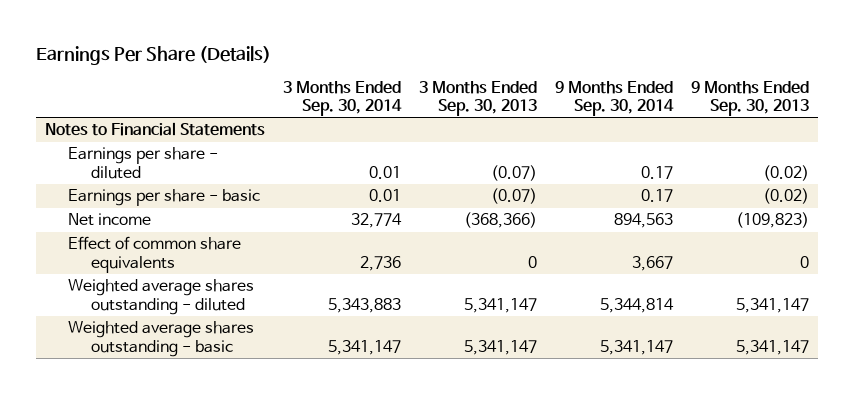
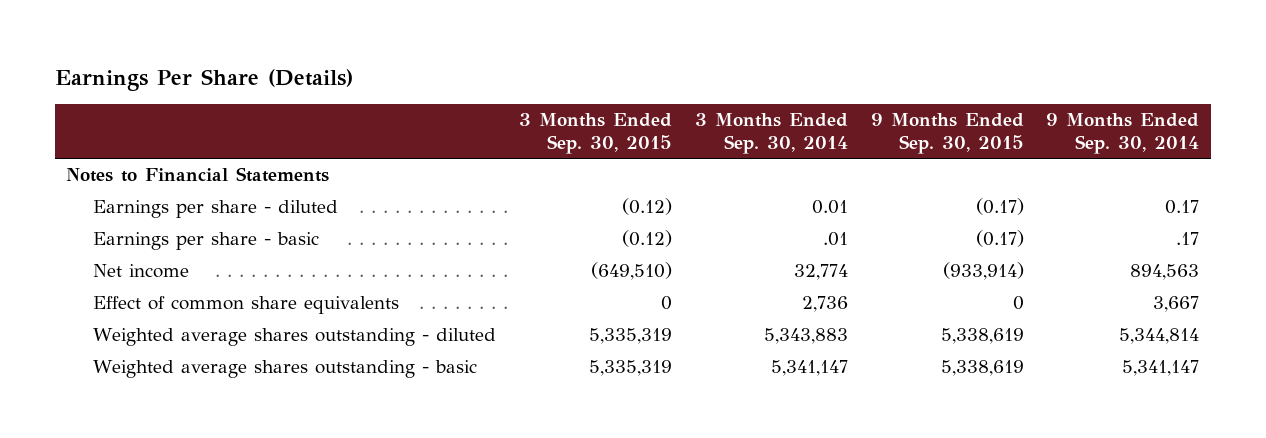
[418,80,537,116] 3 Months Ended Sep. 30, 2013 -> none
[690,80,809,116] 9 Months Ended Sep. 30, 2013 -> none
none -> [519,112,673,154] 3 Months Ended Sep. 30, 2015
none -> [870,112,1024,154] 9 Months Ended Sep. 30, 2015
[368,189,401,203] 0.01 -> [822,232,848,247] .01
[640,189,673,203] 0.17 -> [1176,232,1200,246] .17

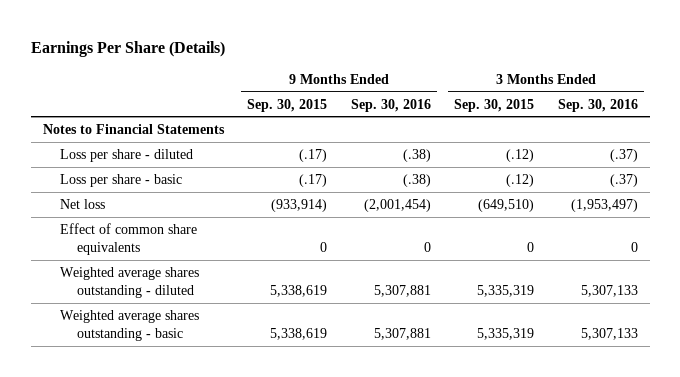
[694,112,848,154] 3 Months Ended Sep. 30, 2014 -> none
[1046,112,1200,154] 9 Months Ended Sep. 30, 2014 -> none
none -> [350,98,431,112] Sep. 30, 2016
none -> [557,98,638,112] Sep. 30, 2016
[93,200,339,219] Earnings per share - diluted -> [59,149,193,163] Loss per share - diluted
[622,198,673,216] (0.12) -> [506,149,535,163] (.12)
[975,198,1024,216] (0.17) -> [299,149,328,163] (.17)
[93,232,320,251] Earnings per share - basic -> [59,174,182,188] Loss per share - basic
[622,230,673,248] (0.12) -> [506,174,535,188] (.12)
[975,230,1024,248] (0.17) -> [299,174,328,188] (.17)
[93,264,190,279] Net income -> [59,199,105,210] Net loss

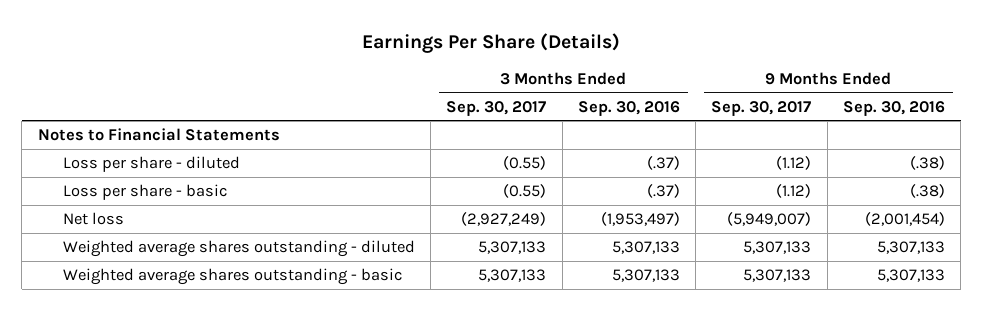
[247,98,328,112] Sep. 30, 2015 -> none
[454,98,535,112] Sep. 30, 2015 -> none
none -> [446,100,547,116] Sep. 30, 2017
none -> [711,100,812,116] Sep. 30, 2017
[59,223,197,256] Effect of common share equivalents -> none
[373,285,431,298] 5,307,881 -> [876,241,945,255] 5,307,133
[373,328,431,341] 5,307,881 -> [876,269,945,283] 5,307,133

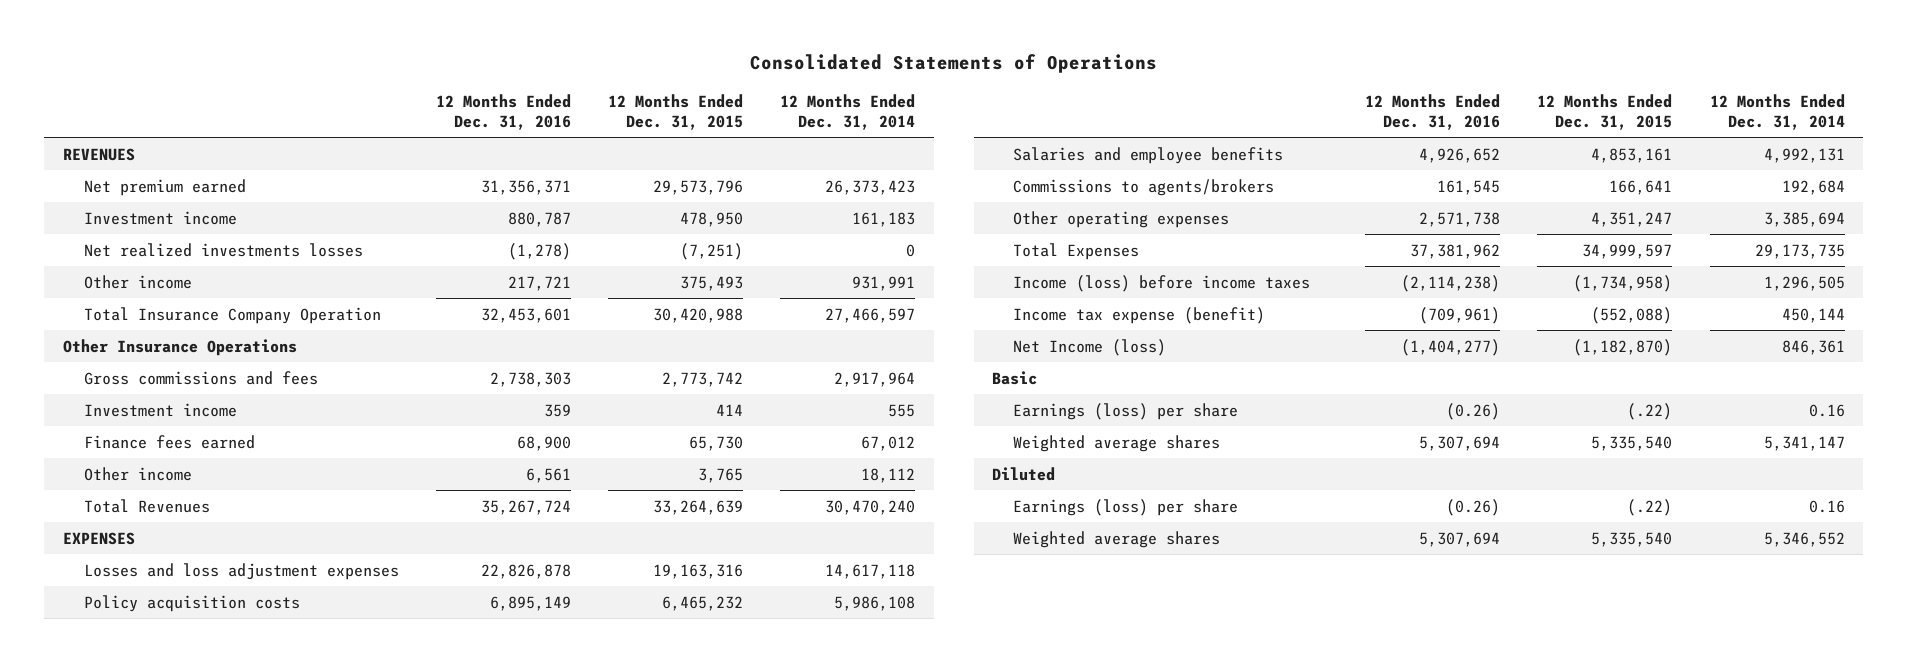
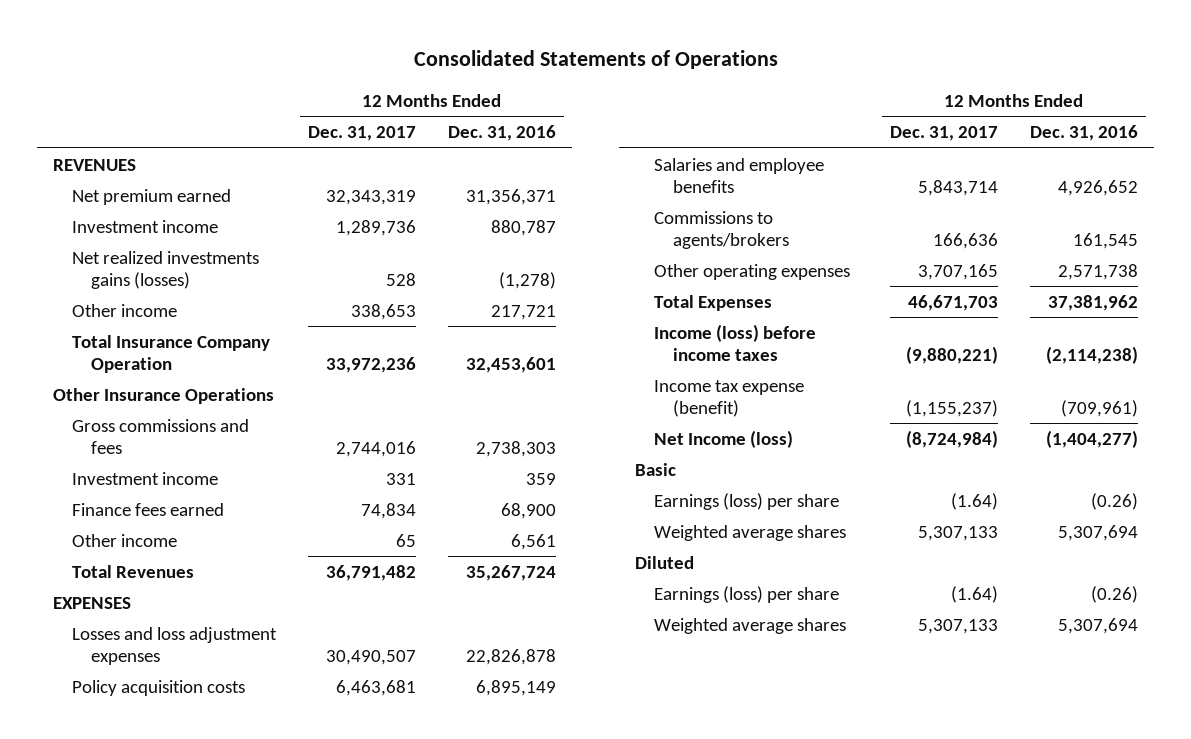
[607,93,743,130] 12 Months Ended Dec. 31, 2015 -> none
[780,93,916,130] 12 Months Ended Dec. 31, 2014 -> none
none -> [307,126,416,142] Dec. 31, 2017
[83,242,363,257] Net realized investments losses -> [71,250,259,289] Net realized investments gains (losses)

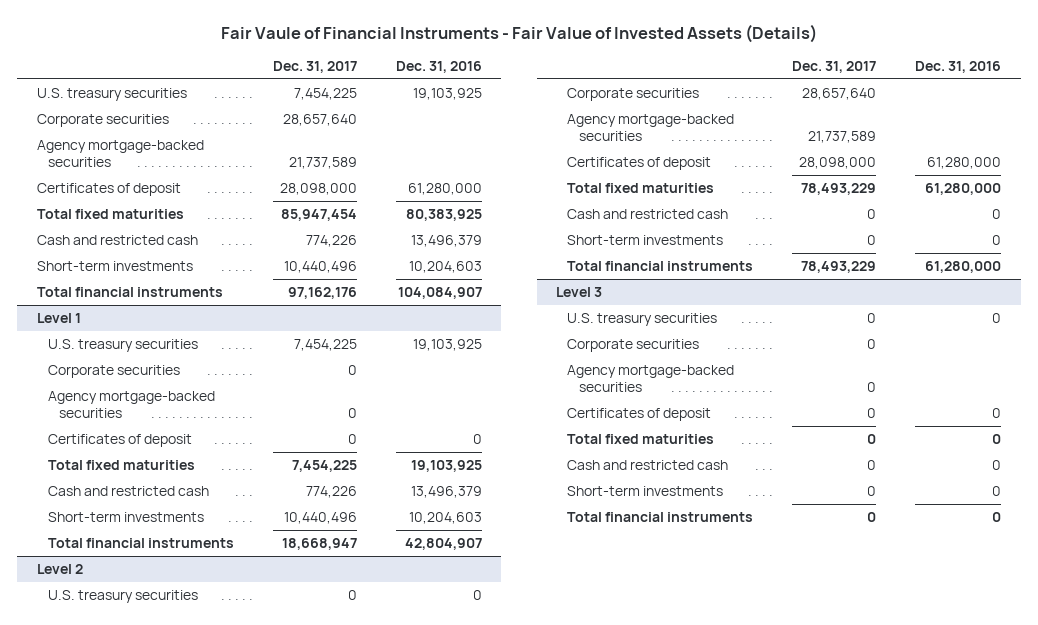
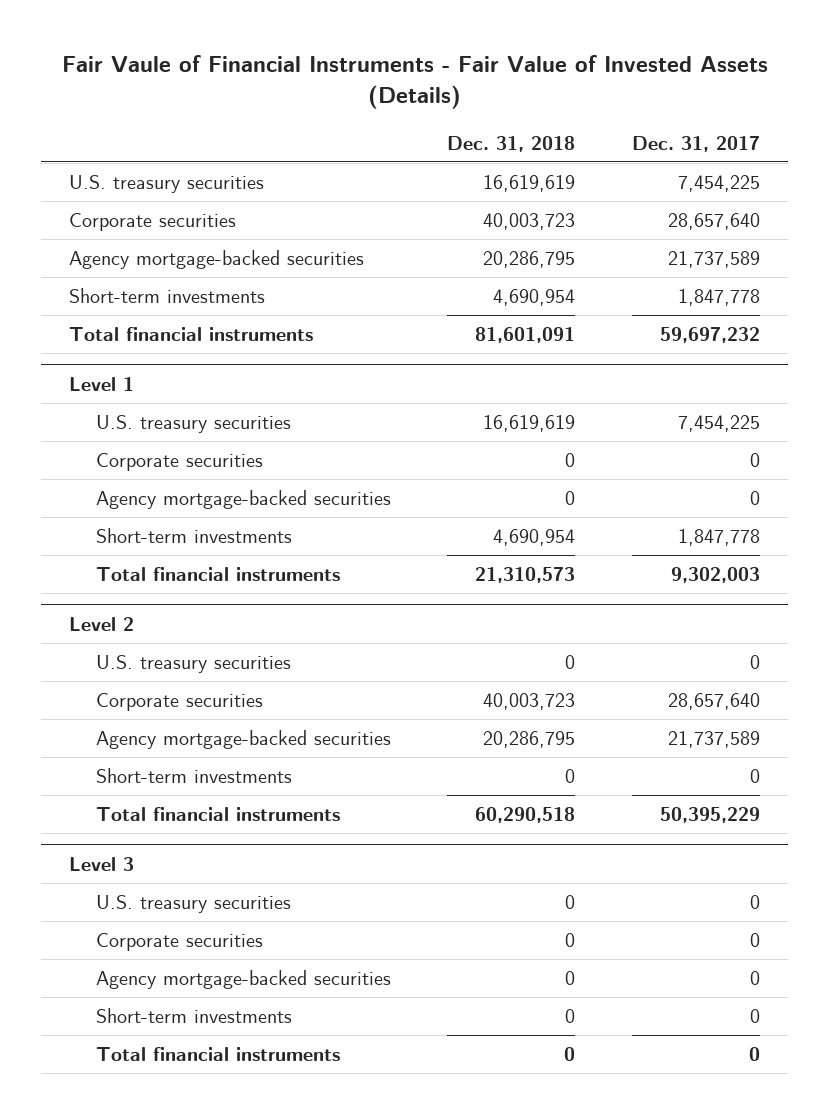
[395,61,482,74] Dec. 31, 2016 -> none
none -> [447,135,576,152] Dec. 31, 2018
[36,182,181,196] Certificates of deposit -> none
[36,208,184,219] Total fixed maturities -> none
[36,234,198,245] Cash and restricted cash -> none
[283,260,357,273] 10,440,496 -> [677,289,760,307] 1,847,778
[287,286,357,299] 97,162,176 -> [659,327,760,344] 59,697,232
[47,433,192,447] Certificates of deposit -> none
[47,459,195,470] Total fixed maturities -> none
[47,485,209,496] Cash and restricted cash -> none
[283,511,357,524] 10,440,496 -> [677,529,760,547] 1,847,778
[281,537,357,550] 18,668,947 -> [670,567,760,584] 9,302,003
[567,156,712,170] Certificates of deposit -> none
[567,182,715,193] Total fixed maturities -> none
[567,208,729,219] Cash and restricted cash -> none
[801,260,877,273] 78,493,229 -> [659,807,760,824] 50,395,229
[567,407,712,421] Certificates of deposit -> none
[567,433,715,444] Total fixed maturities -> none
[567,459,729,470] Cash and restricted cash -> none

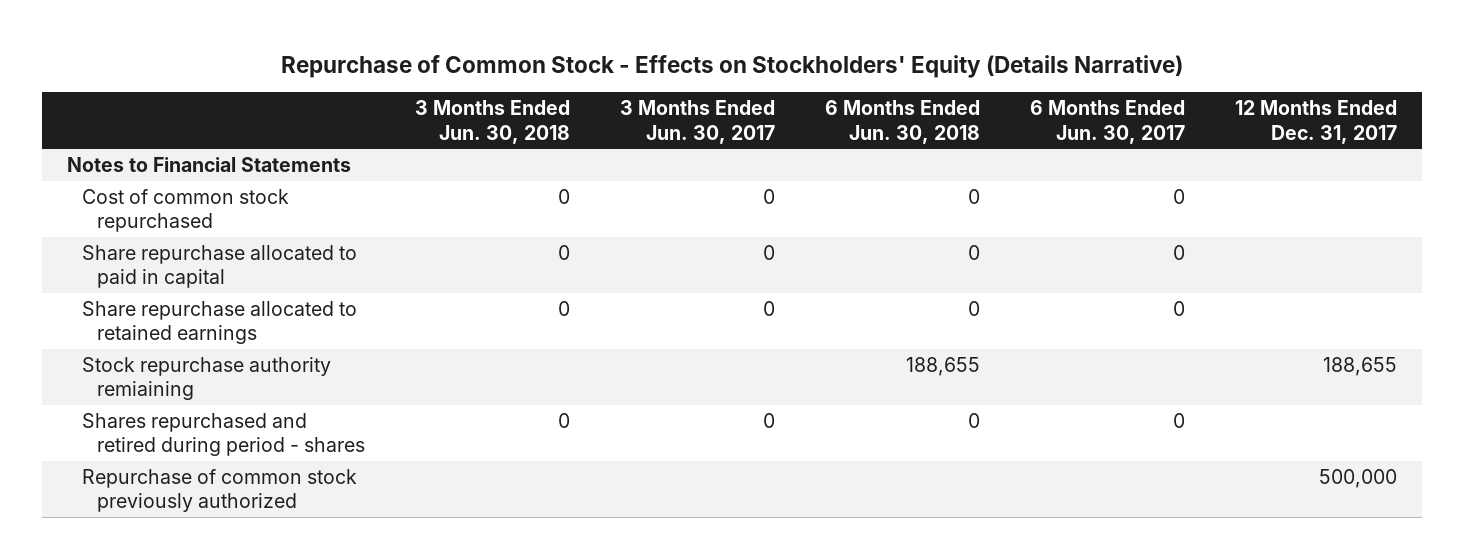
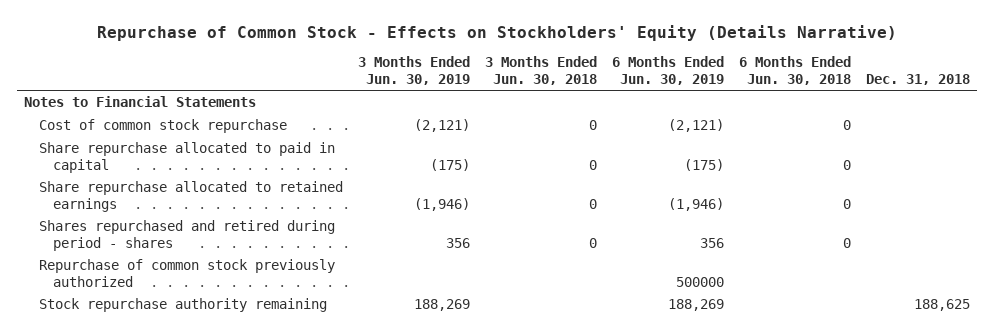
[620,100,776,144] 3 Months Ended Jun. 30, 2017 -> none
[1030,100,1186,144] 6 Months Ended Jun. 30, 2017 -> none
[1235,100,1398,144] 12 Months Ended Dec. 31, 2017 -> none
none -> [357,56,470,85] 3 Months Ended Jun. 30, 2019
none -> [611,56,724,85] 6 Months Ended Jun. 30, 2019
none -> [865,73,970,85] Dec. 31, 2018
[82,188,290,233] Cost of common stock repurchased -> [38,119,287,134] Cost of common stock repurchase
[82,356,332,401] Stock repurchase authority remiaining -> none
none -> [38,298,327,313] Stock repurchase authority remaining

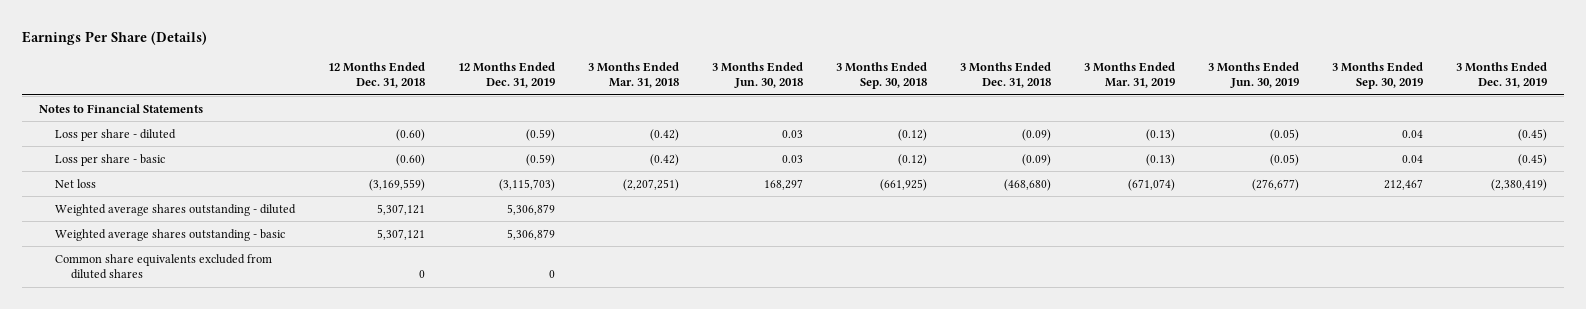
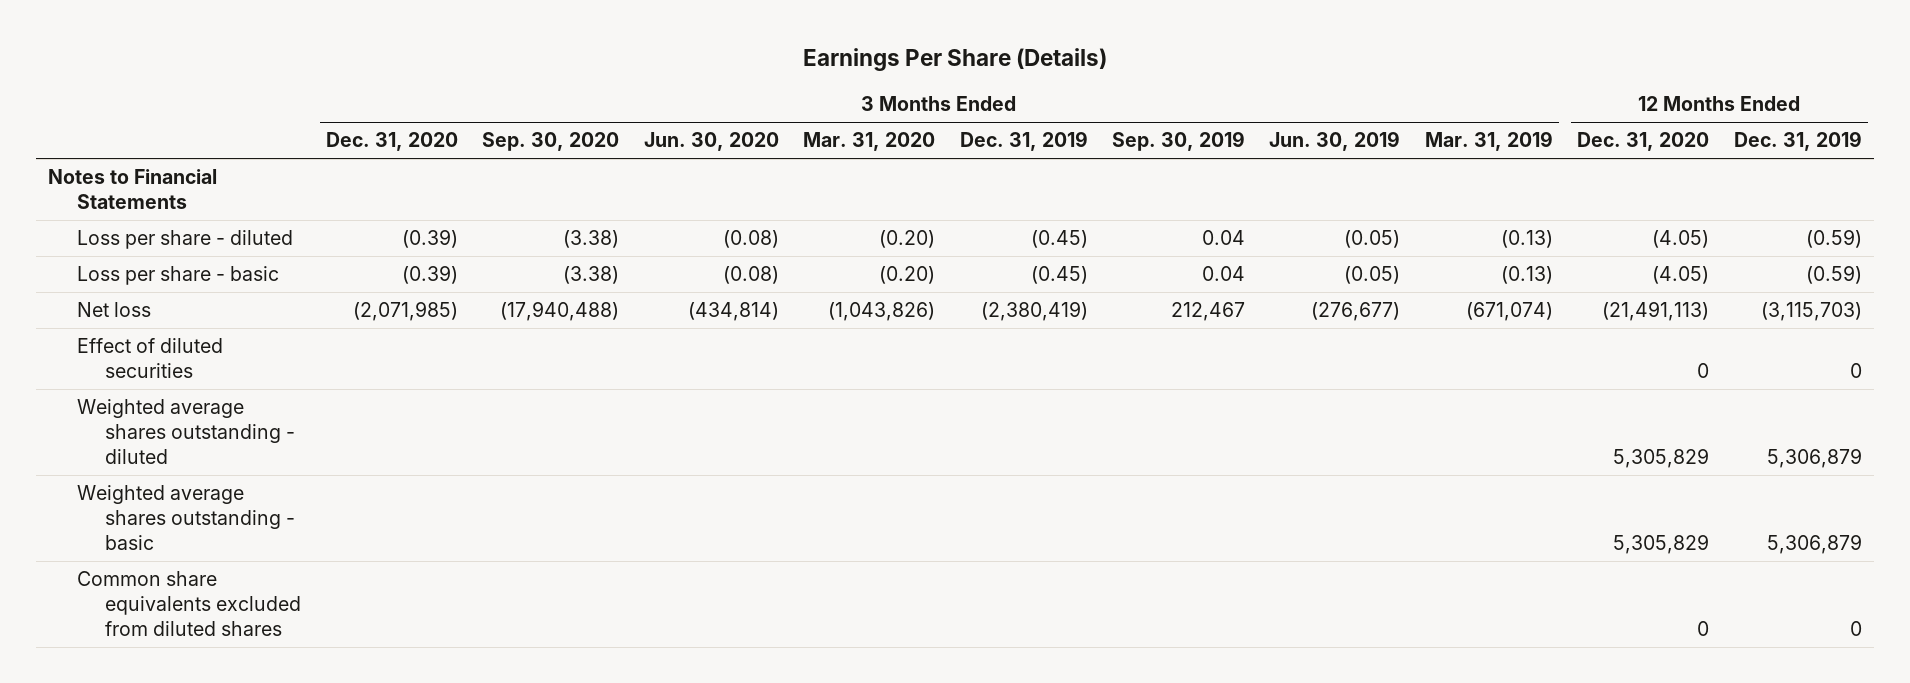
[327,61,425,89] 12 Months Ended Dec. 31, 2018 -> none
[587,61,679,89] 3 Months Ended Mar. 31, 2018 -> none
[712,61,804,89] 3 Months Ended Jun. 30, 2018 -> none
[836,61,928,90] 3 Months Ended Sep. 30, 2018 -> none
[960,61,1052,89] 3 Months Ended Dec. 31, 2018 -> none
none -> [325,132,458,152] Dec. 31, 2020
none -> [482,132,620,152] Sep. 30, 2020
none -> [643,132,779,152] Jun. 30, 2020
none -> [803,132,936,152] Mar. 31, 2020
none -> [1577,132,1710,152] Dec. 31, 2020
none -> [76,338,223,379] Effect of diluted securities

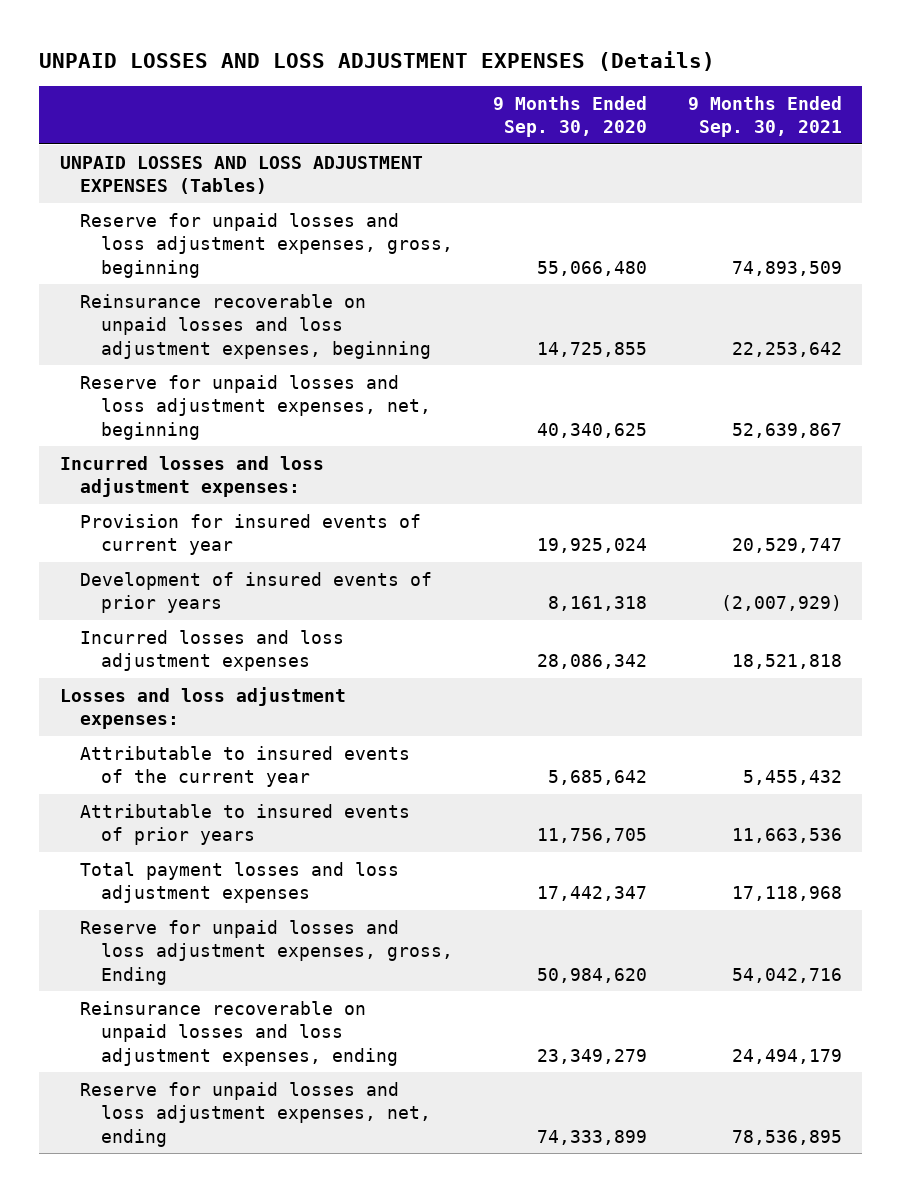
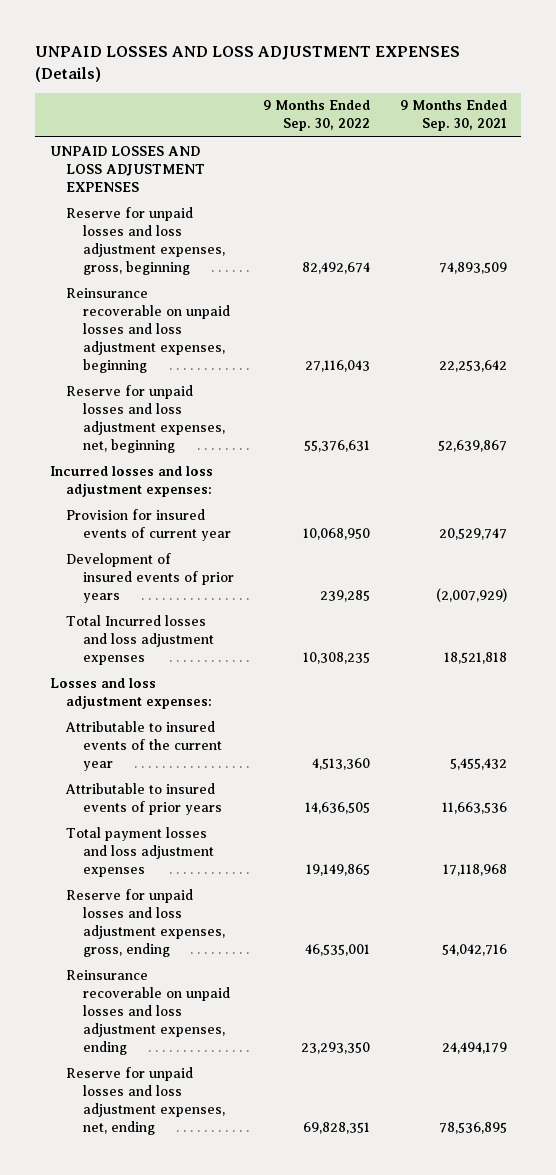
[493,95,648,138] 9 Months Ended Sep. 30, 2020 -> none
none -> [263,100,371,132] 9 Months Ended Sep. 30, 2022
[59,155,423,195] UNPAID LOSSES AND LOSS ADJUSTMENT EXPENSES (Tables) -> [49,145,206,192] UNPAID LOSSES AND LOSS ADJUSTMENT EXPENSES
[80,629,345,672] Incurred losses and loss adjustment expenses -> [66,614,215,665] Total Incurred losses and loss adjustment expenses
[80,919,453,985] Reserve for unpaid losses and loss adjustment expenses, gross, Ending -> [66,888,226,957] Reserve for unpaid losses and loss adjustment expenses, gross, ending

